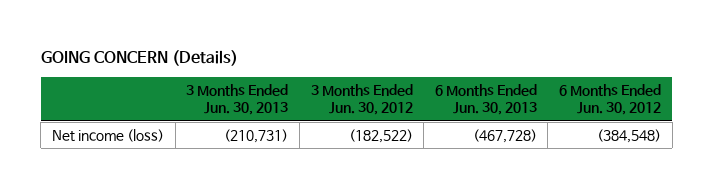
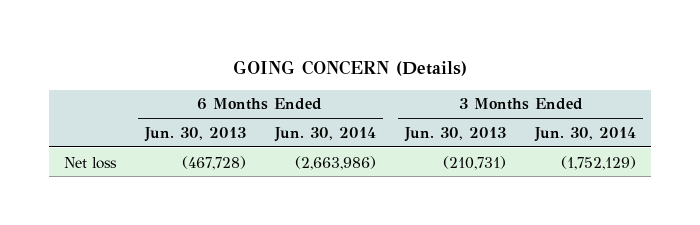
[310,83,413,116] 3 Months Ended Jun. 30, 2012 -> none
[559,83,662,116] 6 Months Ended Jun. 30, 2012 -> none
none -> [274,126,377,142] Jun. 30, 2014
none -> [534,126,637,142] Jun. 30, 2014
[51,129,164,143] Net income (loss) -> [63,156,117,169] Net loss

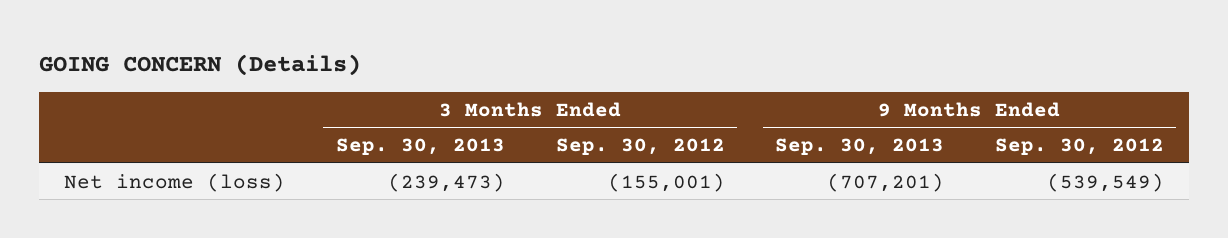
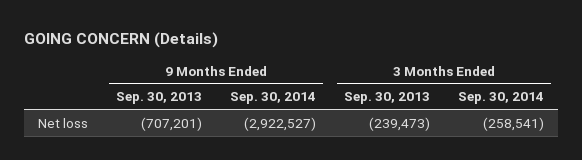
[555,138,725,156] Sep. 30, 2012 -> none
[994,138,1164,156] Sep. 30, 2012 -> none
none -> [229,92,316,105] Sep. 30, 2014
none -> [458,92,545,105] Sep. 30, 2014
[64,172,286,192] Net income (loss) -> [37,117,88,128] Net loss

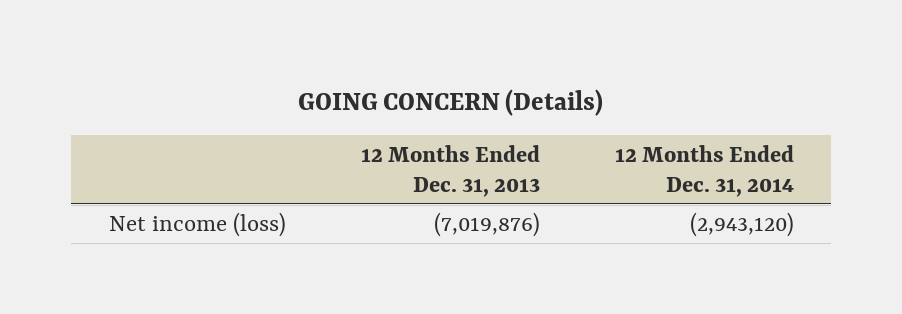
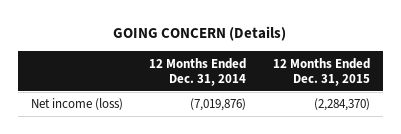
[360,144,540,198] 12 Months Ended Dec. 31, 2013 -> none
none -> [272,57,370,86] 12 Months Ended Dec. 31, 2015
[689,212,794,238] (2,943,120) -> [190,98,247,112] (7,019,876)

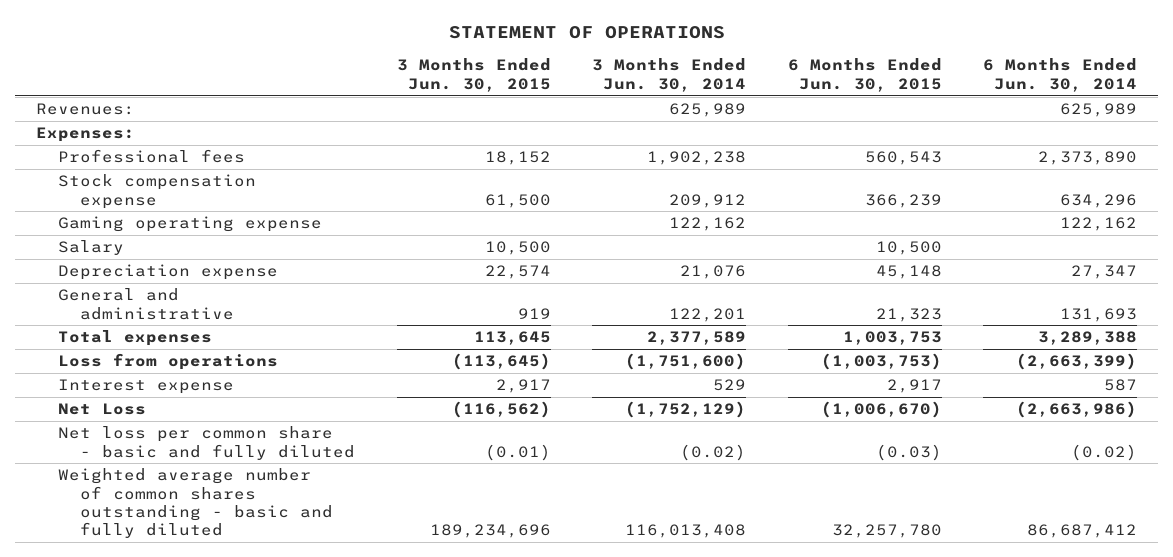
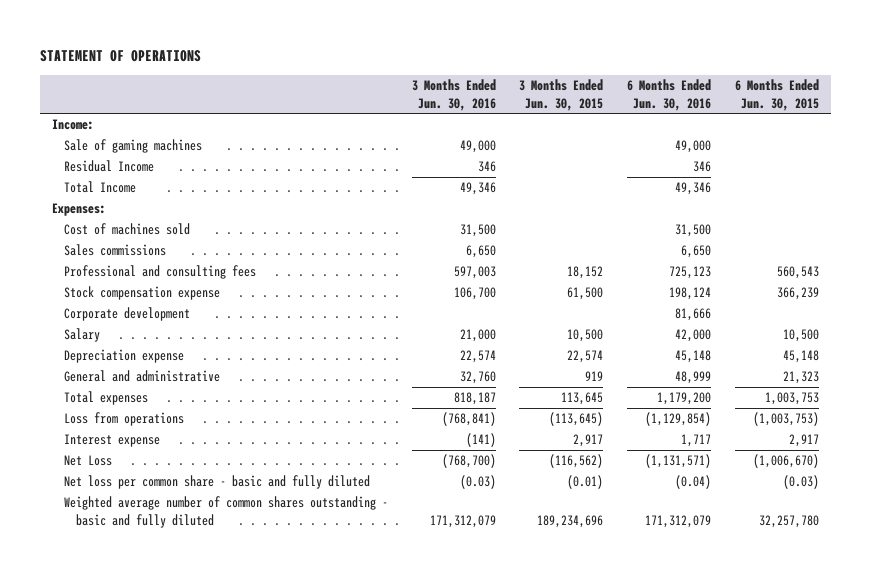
[592,58,747,92] 3 Months Ended Jun. 30, 2014 -> none
[983,58,1138,92] 6 Months Ended Jun. 30, 2014 -> none
none -> [411,79,496,111] 3 Months Ended Jun. 30, 2016
none -> [627,79,712,111] 6 Months Ended Jun. 30, 2016
none -> [51,119,94,131] Income:
none -> [63,139,202,154] Sale of gaming machines
none -> [63,160,154,173] Residual Income
[35,103,135,116] Revenues: -> [63,181,136,194] Total Income
none -> [63,223,190,236] Cost of machines sold
none -> [63,244,166,257] Sales commissions
[57,149,245,164] Professional fees -> [63,265,256,280] Professional and consulting fees
[57,216,322,233] Gaming operating expense -> none
none -> [63,307,190,322] Corporate development

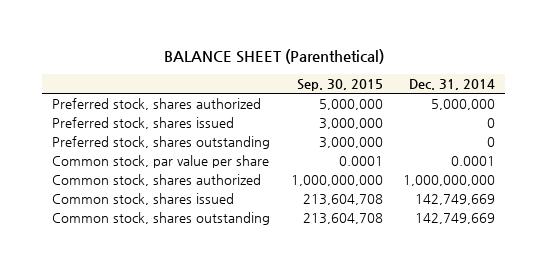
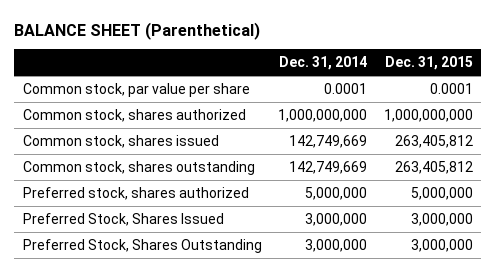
[296,78,383,91] Sep. 30, 2015 -> none
none -> [384,56,473,71] Dec. 31, 2015
[52,116,235,129] Preferred stock, shares issued -> none
[52,135,271,149] Preferred stock, shares outstanding -> none
[52,97,262,110] Preferred stock, shares authorized -> [22,186,249,200] Preferred stock, shares authorized
none -> [22,212,224,226] Preferred Stock, Shares Issued
none -> [22,238,262,253] Preferred Stock, Shares Outstanding

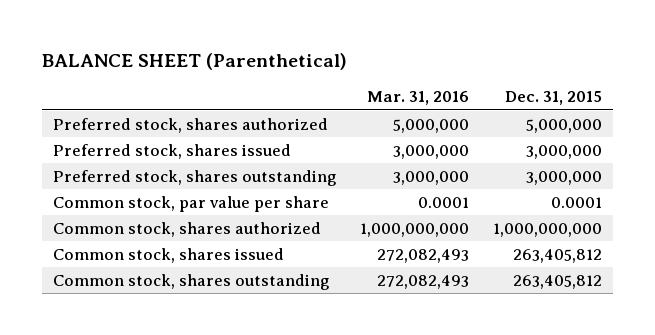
[279,56,368,71] Dec. 31, 2014 -> none
none -> [367,91,470,106] Mar. 31, 2016
[22,186,249,200] Preferred stock, shares authorized -> [53,117,329,133] Preferred stock, shares authorized
none -> [53,143,292,159] Preferred stock, shares issued
none -> [53,169,338,186] Preferred stock, shares outstanding
[22,212,224,226] Preferred Stock, Shares Issued -> none
[22,238,262,253] Preferred Stock, Shares Outstanding -> none

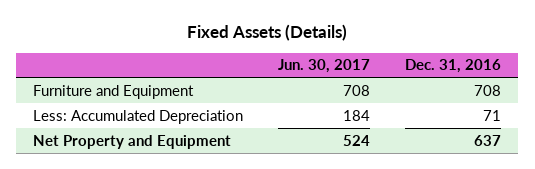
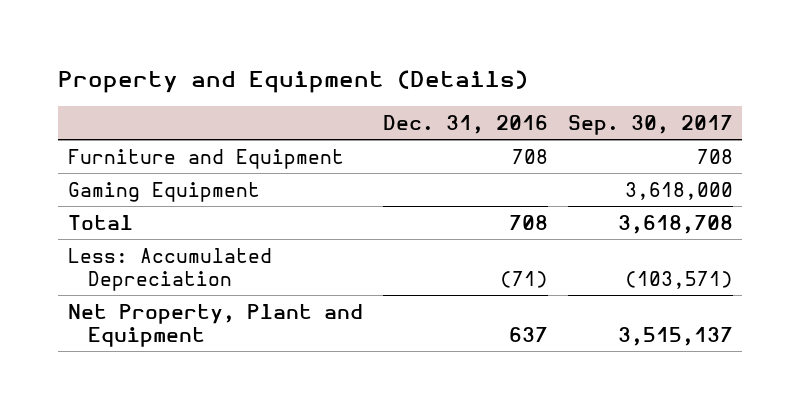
[187,24,348,42] Fixed Assets (Details) -> [58,70,529,94] Property and Equipment (Details)
[278,59,371,74] Jun. 30, 2017 -> none
none -> [567,114,733,135] Sep. 30, 2017
none -> [68,181,261,202] Gaming Equipment
none -> [68,214,134,230] Total
[483,109,502,121] 71 -> [499,270,548,288] (71)
[33,134,232,149] Net Property and Equipment -> [68,303,364,347] Net Property, Plant and Equipment

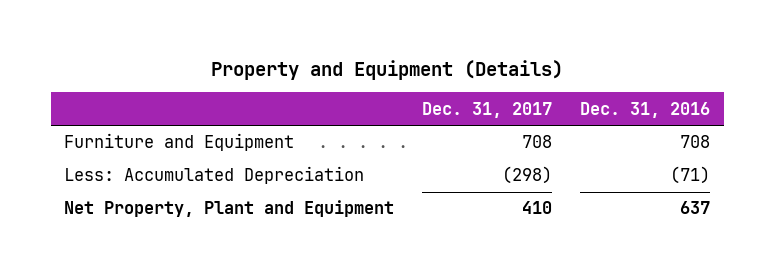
[567,114,733,135] Sep. 30, 2017 -> none
none -> [422,101,553,118] Dec. 31, 2017
[68,181,261,202] Gaming Equipment -> none
[68,214,134,230] Total -> none

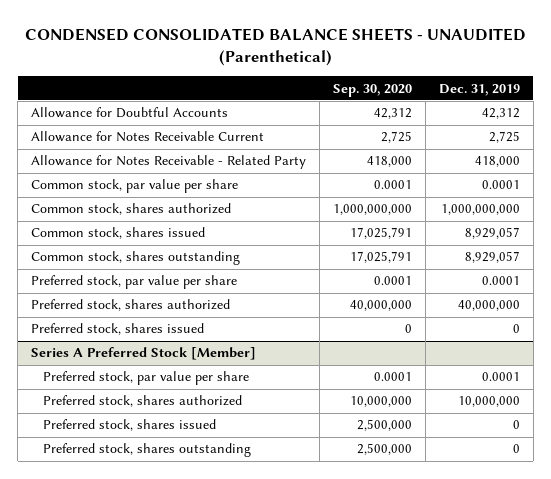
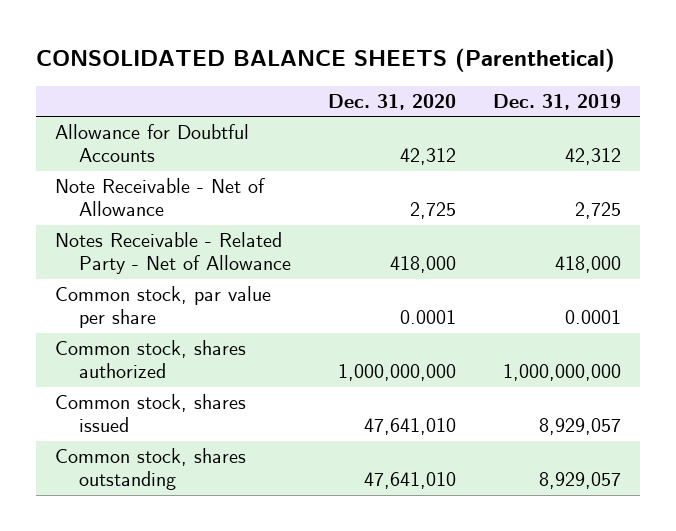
[24,27,526,66] CONDENSED CONSOLIDATED BALANCE SHEETS - UNAUDITED (Parenthetical) -> [36,48,616,73] CONSOLIDATED BALANCE SHEETS (Parenthetical)
[333,83,413,97] Sep. 30, 2020 -> none
none -> [328,93,457,110] Dec. 31, 2020
[31,131,265,143] Allowance for Notes Receivable Current -> [54,178,265,217] Note Receivable - Net of Allowance
[31,155,307,170] Allowance for Notes Receivable - Related Party -> [54,232,292,275] Notes Receivable - Related Party - Net of Allowance
[31,275,238,290] Preferred stock, par value per share -> none
[31,299,231,312] Preferred stock, shares authorized -> none
[31,323,205,336] Preferred stock, shares issued -> none
[31,347,257,361] Series A Preferred Stock [Member] -> none
[43,371,250,386] Preferred stock, par value per share -> none
[43,395,243,408] Preferred stock, shares authorized -> none
[43,419,217,432] Preferred stock, shares issued -> none
[43,443,252,458] Preferred stock, shares outstanding -> none

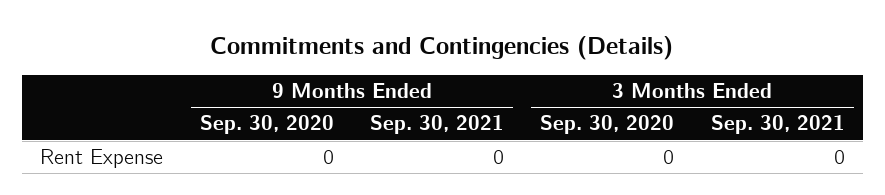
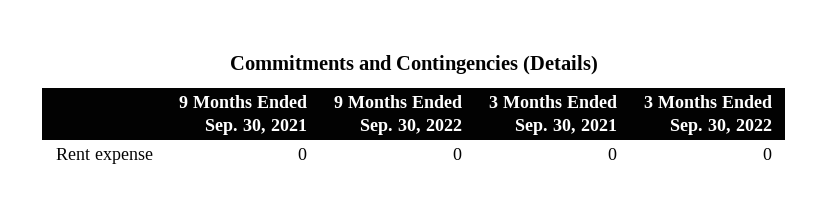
[199,115,334,135] Sep. 30, 2020 -> none
[540,115,675,135] Sep. 30, 2020 -> none
none -> [334,95,463,135] 9 Months Ended Sep. 30, 2022
none -> [643,95,772,135] 3 Months Ended Sep. 30, 2022
[40,149,164,169] Rent Expense -> [55,148,153,165] Rent expense

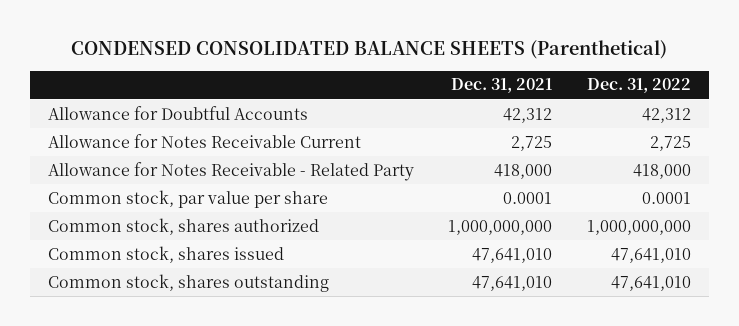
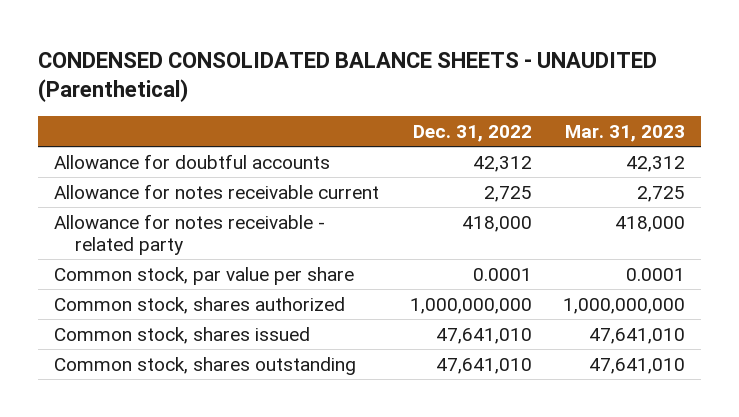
[71,39,668,59] CONDENSED CONSOLIDATED BALANCE SHEETS (Parenthetical) -> [38,51,658,103] CONDENSED CONSOLIDATED BALANCE SHEETS - UNAUDITED (Parenthetical)
[451,78,553,94] Dec. 31, 2021 -> none
none -> [565,124,686,142] Mar. 31, 2023
[47,105,308,120] Allowance for Doubtful Accounts -> [53,153,330,169] Allowance for doubtful accounts
[47,133,361,148] Allowance for Notes Receivable Current -> [53,183,379,199] Allowance for notes receivable current
[47,161,414,181] Allowance for Notes Receivable - Related Party -> [53,213,325,255] Allowance for notes receivable - related party

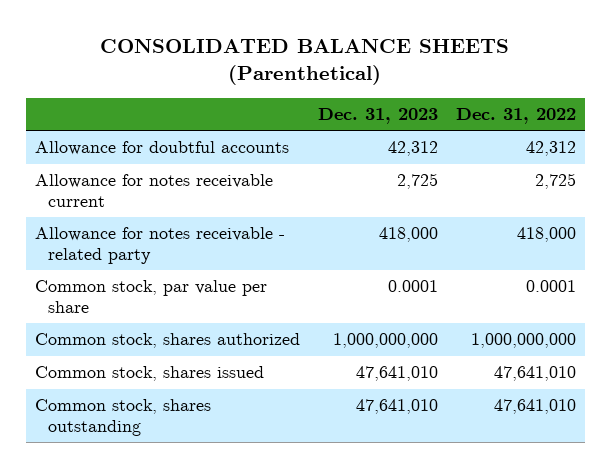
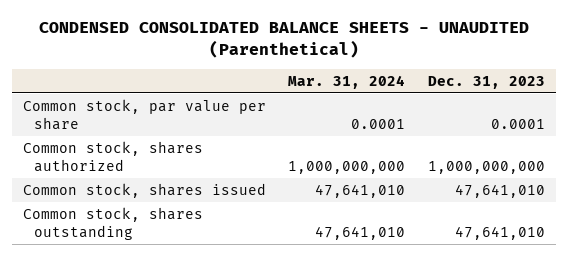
[100,39,510,86] CONSOLIDATED BALANCE SHEETS (Parenthetical) -> [38,22,529,58] CONDENSED CONSOLIDATED BALANCE SHEETS - UNAUDITED (Parenthetical)
[455,107,576,124] Dec. 31, 2022 -> none
none -> [288,74,406,89] Mar. 31, 2024
[35,141,290,156] Allowance for doubtful accounts -> none
[35,174,274,207] Allowance for notes receivable current -> none
[35,227,286,264] Allowance for notes receivable - related party -> none

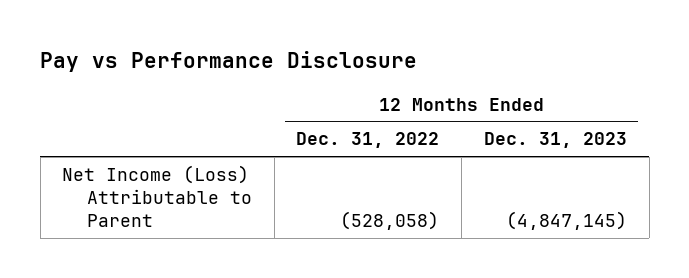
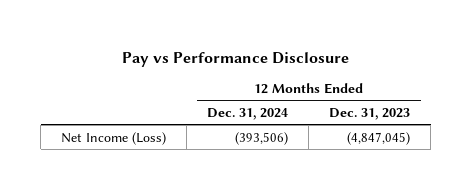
[296,132,440,149] Dec. 31, 2022 -> none
none -> [207,108,289,121] Dec. 31, 2024
[62,165,252,227] Net Income (Loss) Attributable to Parent -> [61,131,167,145] Net Income (Loss)
[505,210,627,230] (4,847,145) -> [347,131,411,145] (4,847,045)

